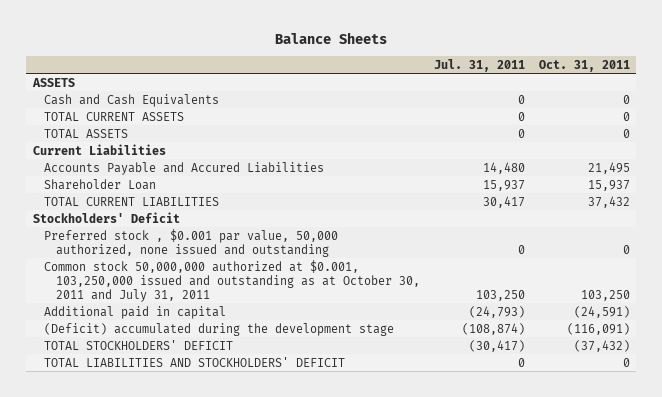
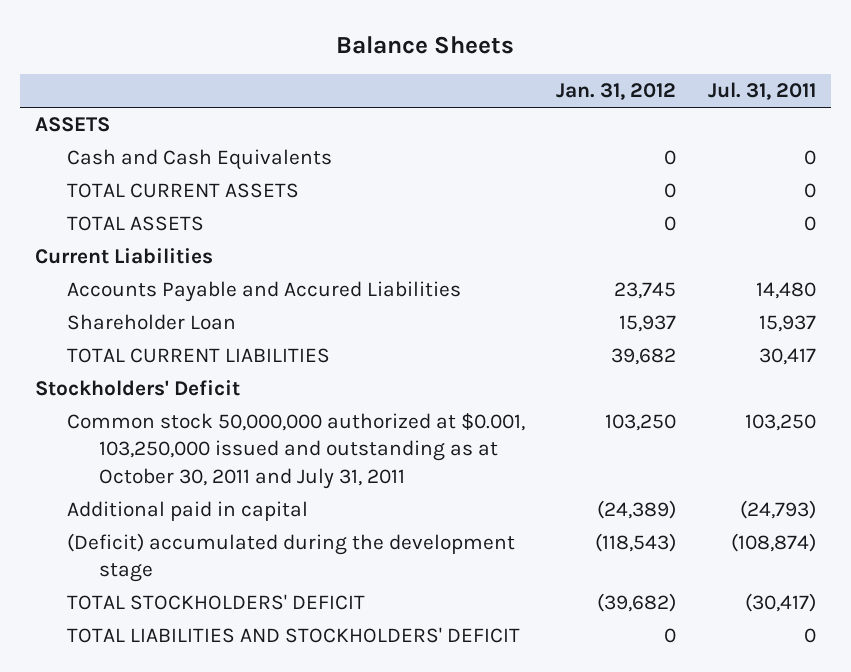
[538,59,630,72] Oct. 31, 2011 -> none
none -> [556,83,677,101] Jan. 31, 2012
[44,228,339,257] Preferred stock , $0.001 par value, 50,000 authorized, none issued and outstanding -> none

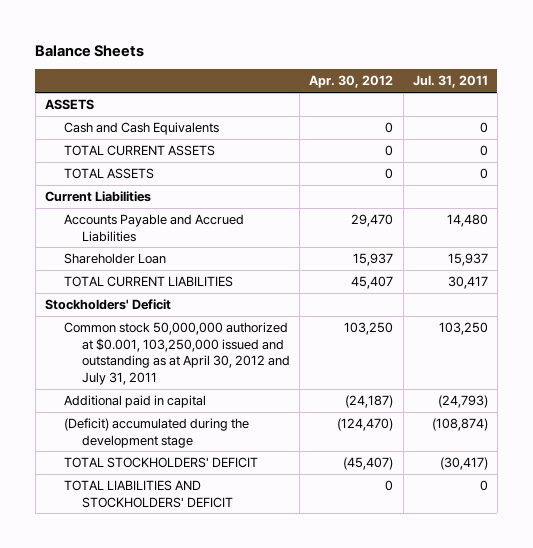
[556,83,677,101] Jan. 31, 2012 -> none
none -> [309,75,394,89] Apr. 30, 2012
[67,281,462,303] Accounts Payable and Accured Liabilities -> [63,214,244,242] Accounts Payable and Accrued Liabilities
[67,413,526,489] Common stock 50,000,000 authorized at $0.001, 103,250,000 issued and outstanding as at October 30, 2011 and July 31, 2011 -> [63,322,291,385] Common stock 50,000,000 authorized at $0.001, 103,250,000 issued and outstanding as at April 30, 2012 and July 31, 2011

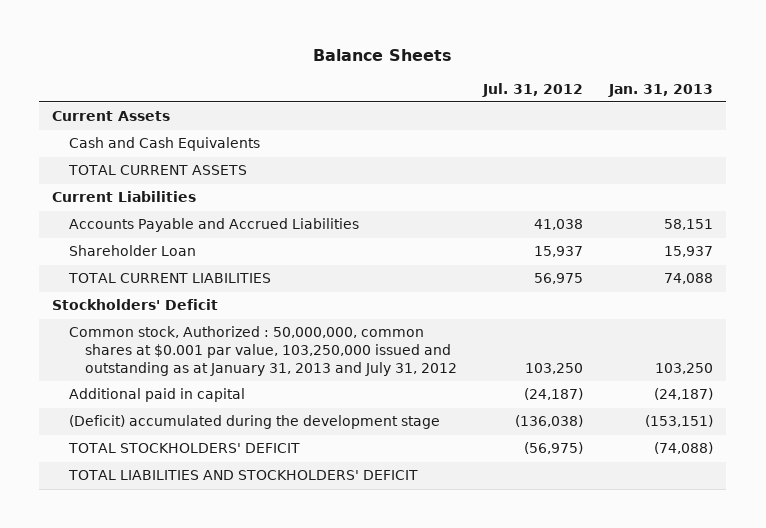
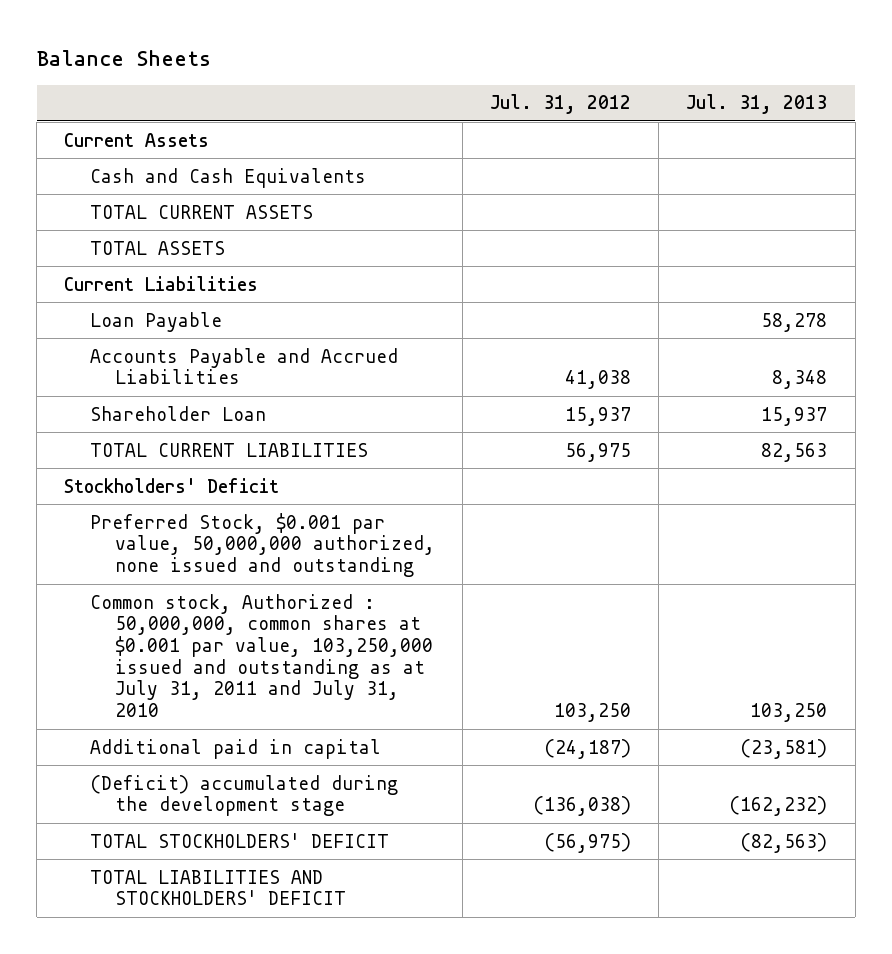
[608,83,714,97] Jan. 31, 2013 -> none
none -> [686,94,828,115] Jul. 31, 2013
none -> [89,240,225,255] TOTAL ASSETS
none -> [89,311,222,332] Loan Payable
none -> [89,512,435,578] Preferred Stock, $0.001 par value, 50,000,000 authorized, none issued and outstanding
[68,326,458,376] Common stock, Authorized : 50,000,000, common shares at $0.001 par value, 103,250,000 issued and outstanding as at January 31, 2013 and July 31, 2012 -> [89,593,433,718] Common stock, Authorized : 50,000,000, common shares at $0.001 par value, 103,250,000 issued and outstanding as at July 31, 2011 and July 31, 2010

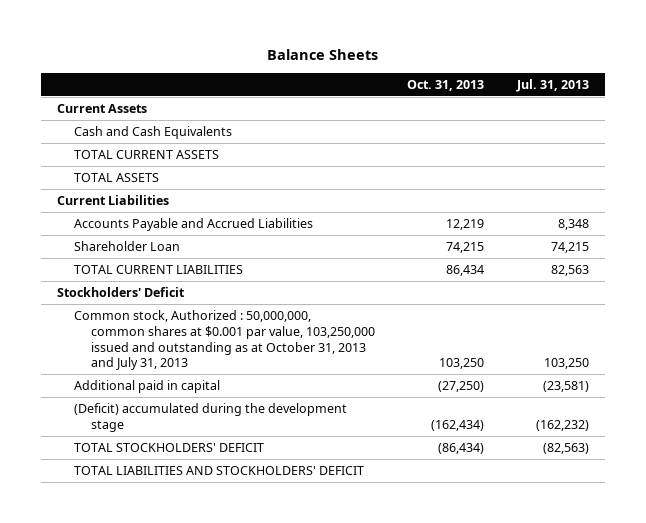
[490,94,632,115] Jul. 31, 2012 -> none
none -> [407,79,485,91] Oct. 31, 2013
[89,311,222,332] Loan Payable -> none
[761,406,828,426] 15,937 -> [550,242,589,254] 74,215
[89,512,435,578] Preferred Stock, $0.001 par value, 50,000,000 authorized, none issued and outstanding -> none
[89,593,433,718] Common stock, Authorized : 50,000,000, common shares at $0.001 par value, 103,250,000 issued and outstanding as at July 31, 2011 and July 31, 2010 -> [73,310,375,371] Common stock, Authorized : 50,000,000, common shares at $0.001 par value, 103,250,000 issued and outstanding as at October 31, 2013 and July 31, 2013

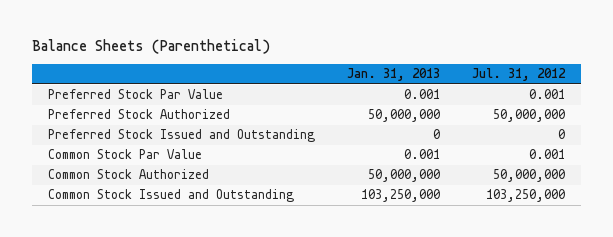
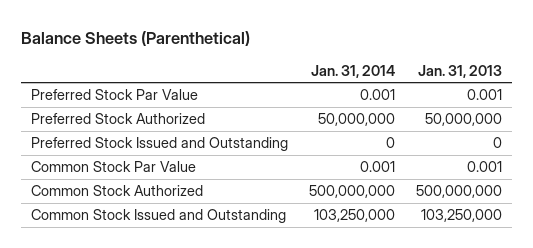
[472,68,567,82] Jul. 31, 2012 -> none
none -> [311,64,396,78] Jan. 31, 2014
[367,169,440,183] 50,000,000 -> [415,185,502,199] 500,000,000

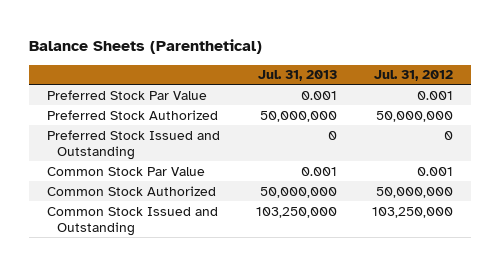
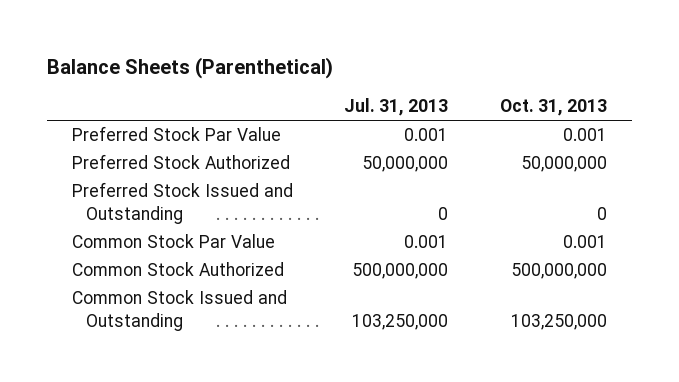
[374,70,454,82] Jul. 31, 2012 -> none
none -> [499,99,607,117] Oct. 31, 2013
[259,186,337,198] 50,000,000 -> [352,263,449,280] 500,000,000

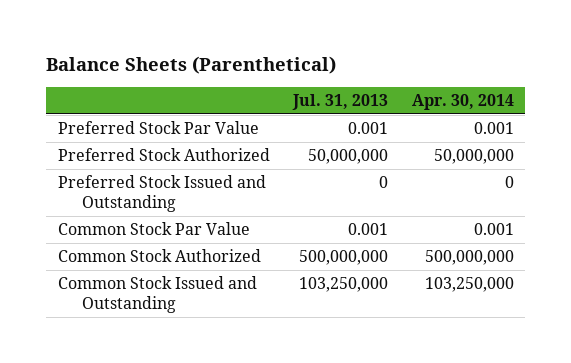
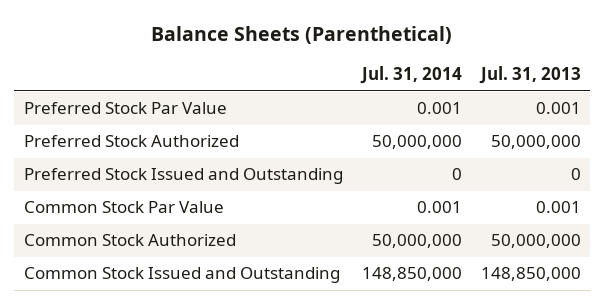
[411,93,514,110] Apr. 30, 2014 -> none
none -> [359,66,462,85] Jul. 31, 2014
[299,250,389,266] 500,000,000 -> [490,234,581,249] 50,000,000
[299,277,389,293] 103,250,000 -> [480,267,581,282] 148,850,000

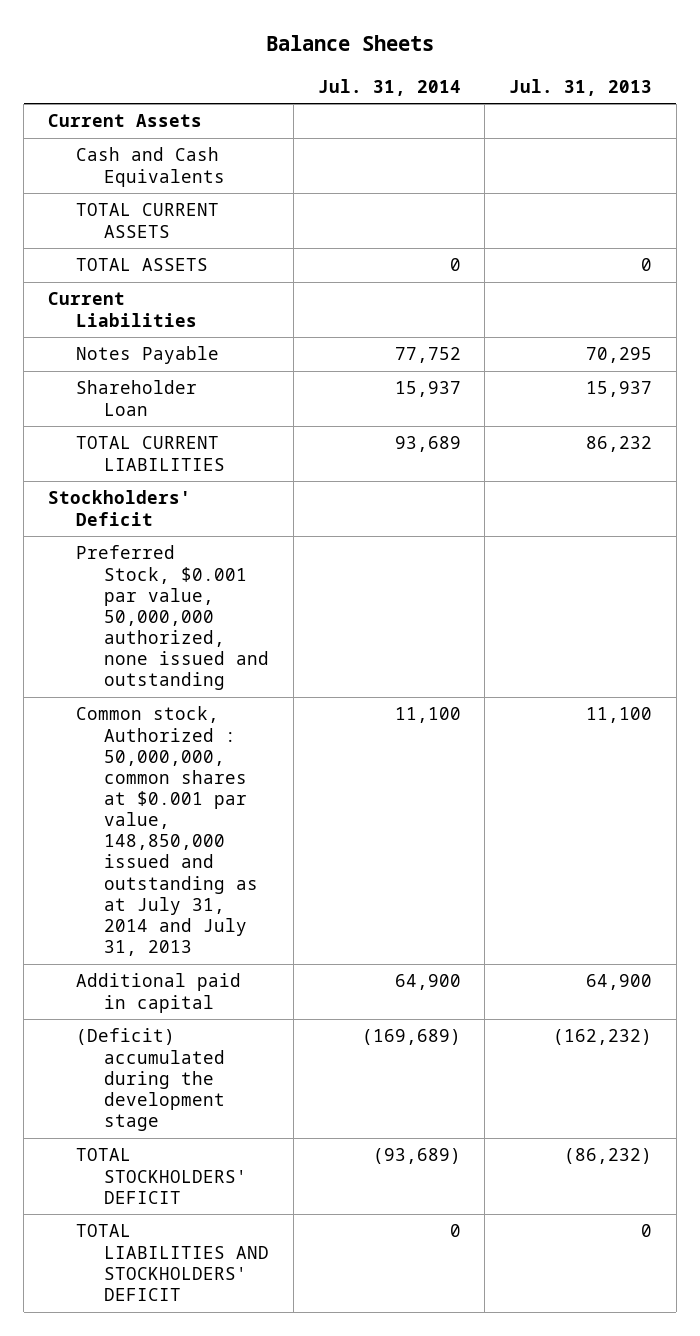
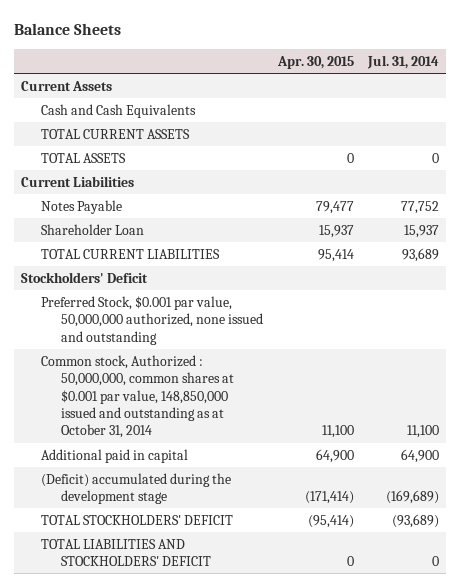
[509,78,653,96] Jul. 31, 2013 -> none
none -> [276,55,354,69] Apr. 30, 2015
[76,706,259,956] Common stock, Authorized : 50,000,000, common shares at $0.001 par value, 148,850,000 issued and outstanding as at July 31, 2014 and July 31, 2013 -> [41,354,235,439] Common stock, Authorized : 50,000,000, common shares at $0.001 par value, 148,850,000 issued and outstanding as at October 31, 2014

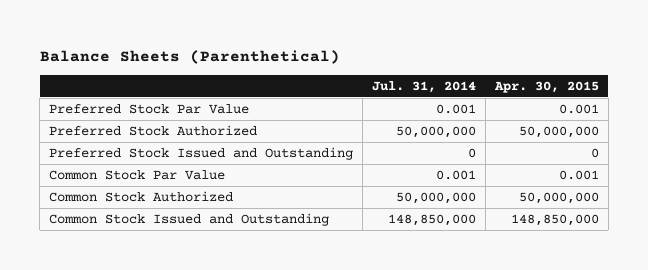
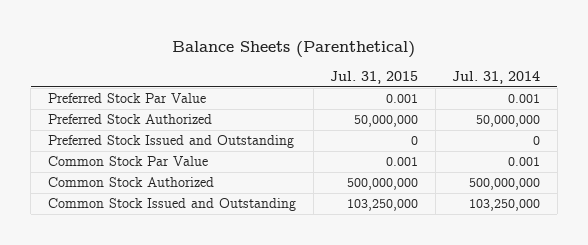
[493,80,599,93] Apr. 30, 2015 -> none
none -> [330,70,419,84] Jul. 31, 2015
[396,191,477,204] 50,000,000 -> [469,178,541,191] 500,000,000
[388,213,477,226] 148,850,000 -> [469,199,541,212] 103,250,000

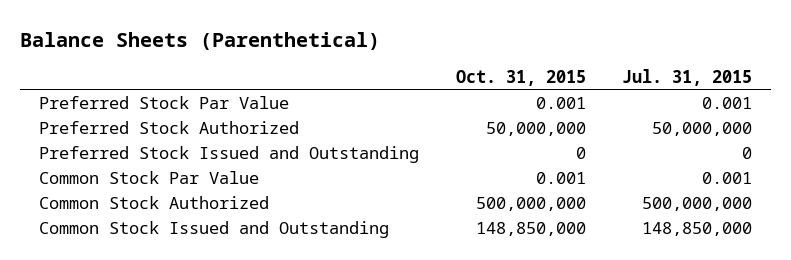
[452,70,541,84] Jul. 31, 2014 -> none
none -> [455,70,586,87] Oct. 31, 2015
[347,199,419,212] 103,250,000 -> [642,221,753,236] 148,850,000

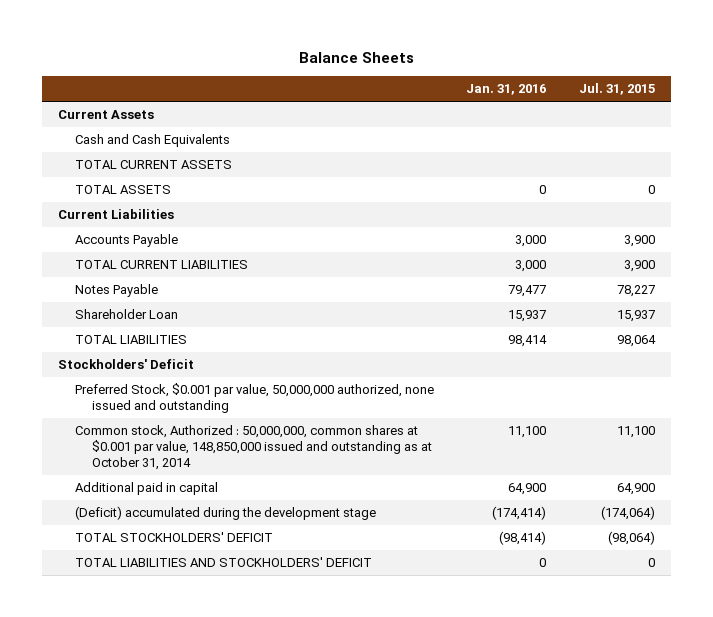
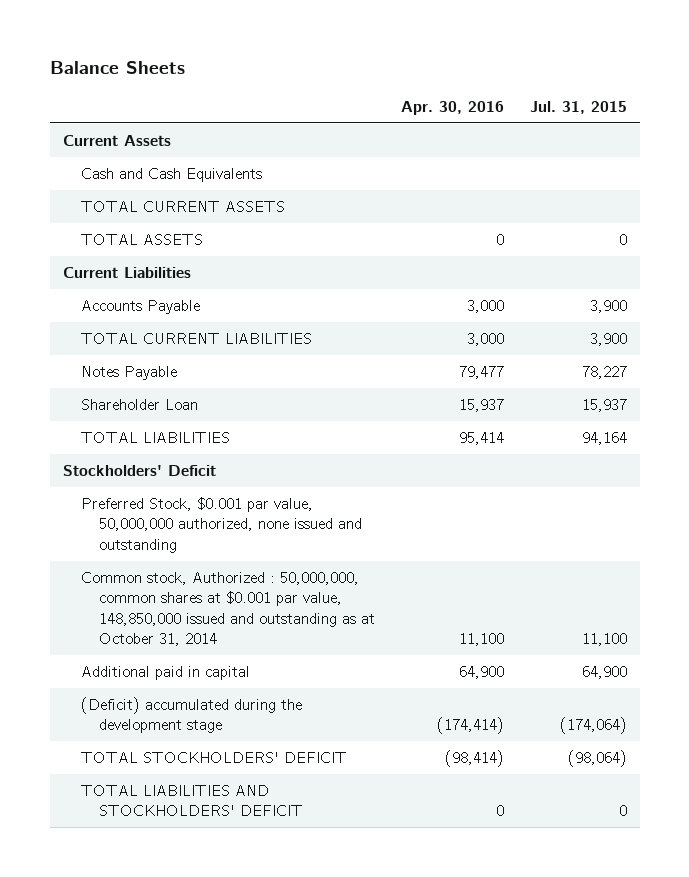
[466,84,547,96] Jan. 31, 2016 -> none
none -> [400,101,504,116] Apr. 30, 2016
[616,335,656,348] 98,064 -> [581,431,627,445] 94,164

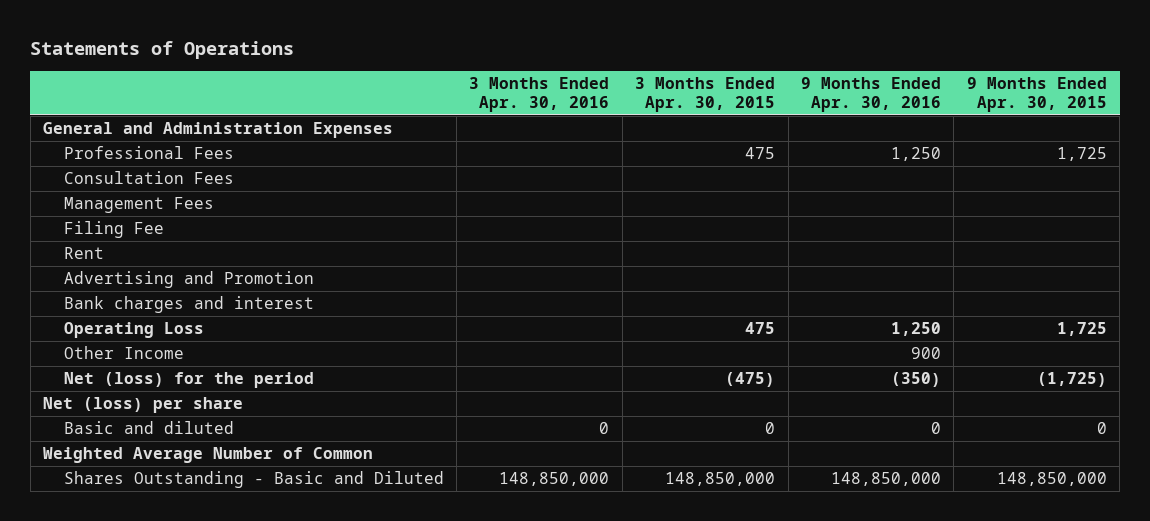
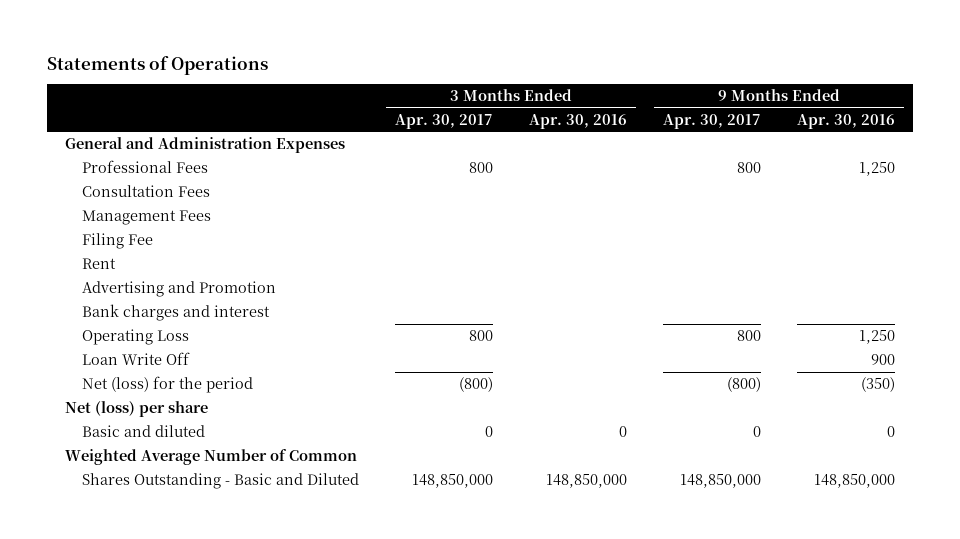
[635,77,776,113] 3 Months Ended Apr. 30, 2015 -> none
[966,77,1107,113] 9 Months Ended Apr. 30, 2015 -> none
none -> [395,113,494,129] Apr. 30, 2017
none -> [663,113,762,129] Apr. 30, 2017
[63,346,184,360] Other Income -> [82,352,191,366] Loan Write Off

